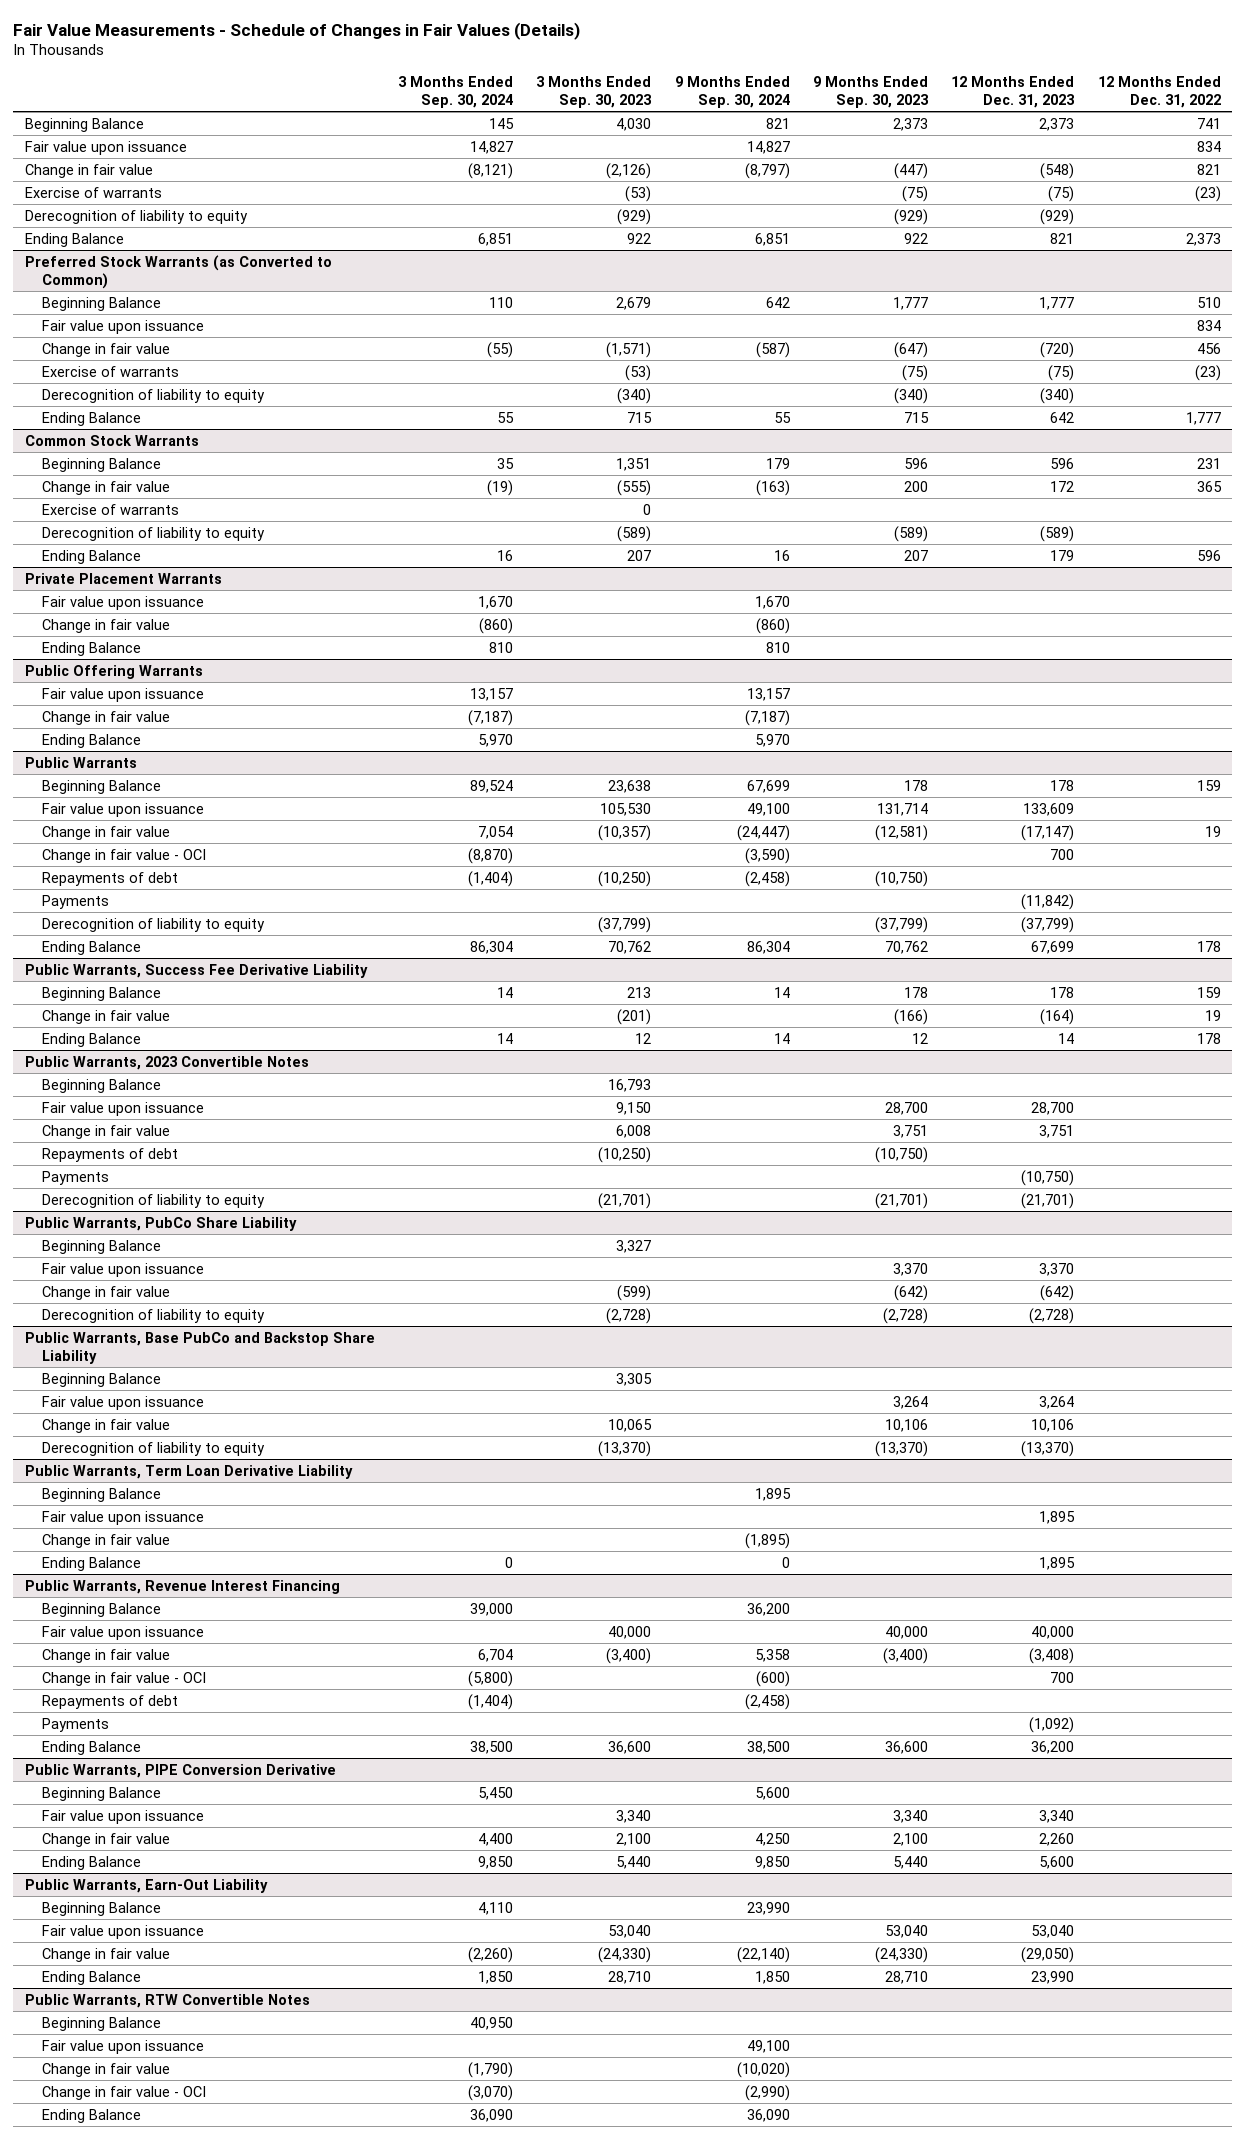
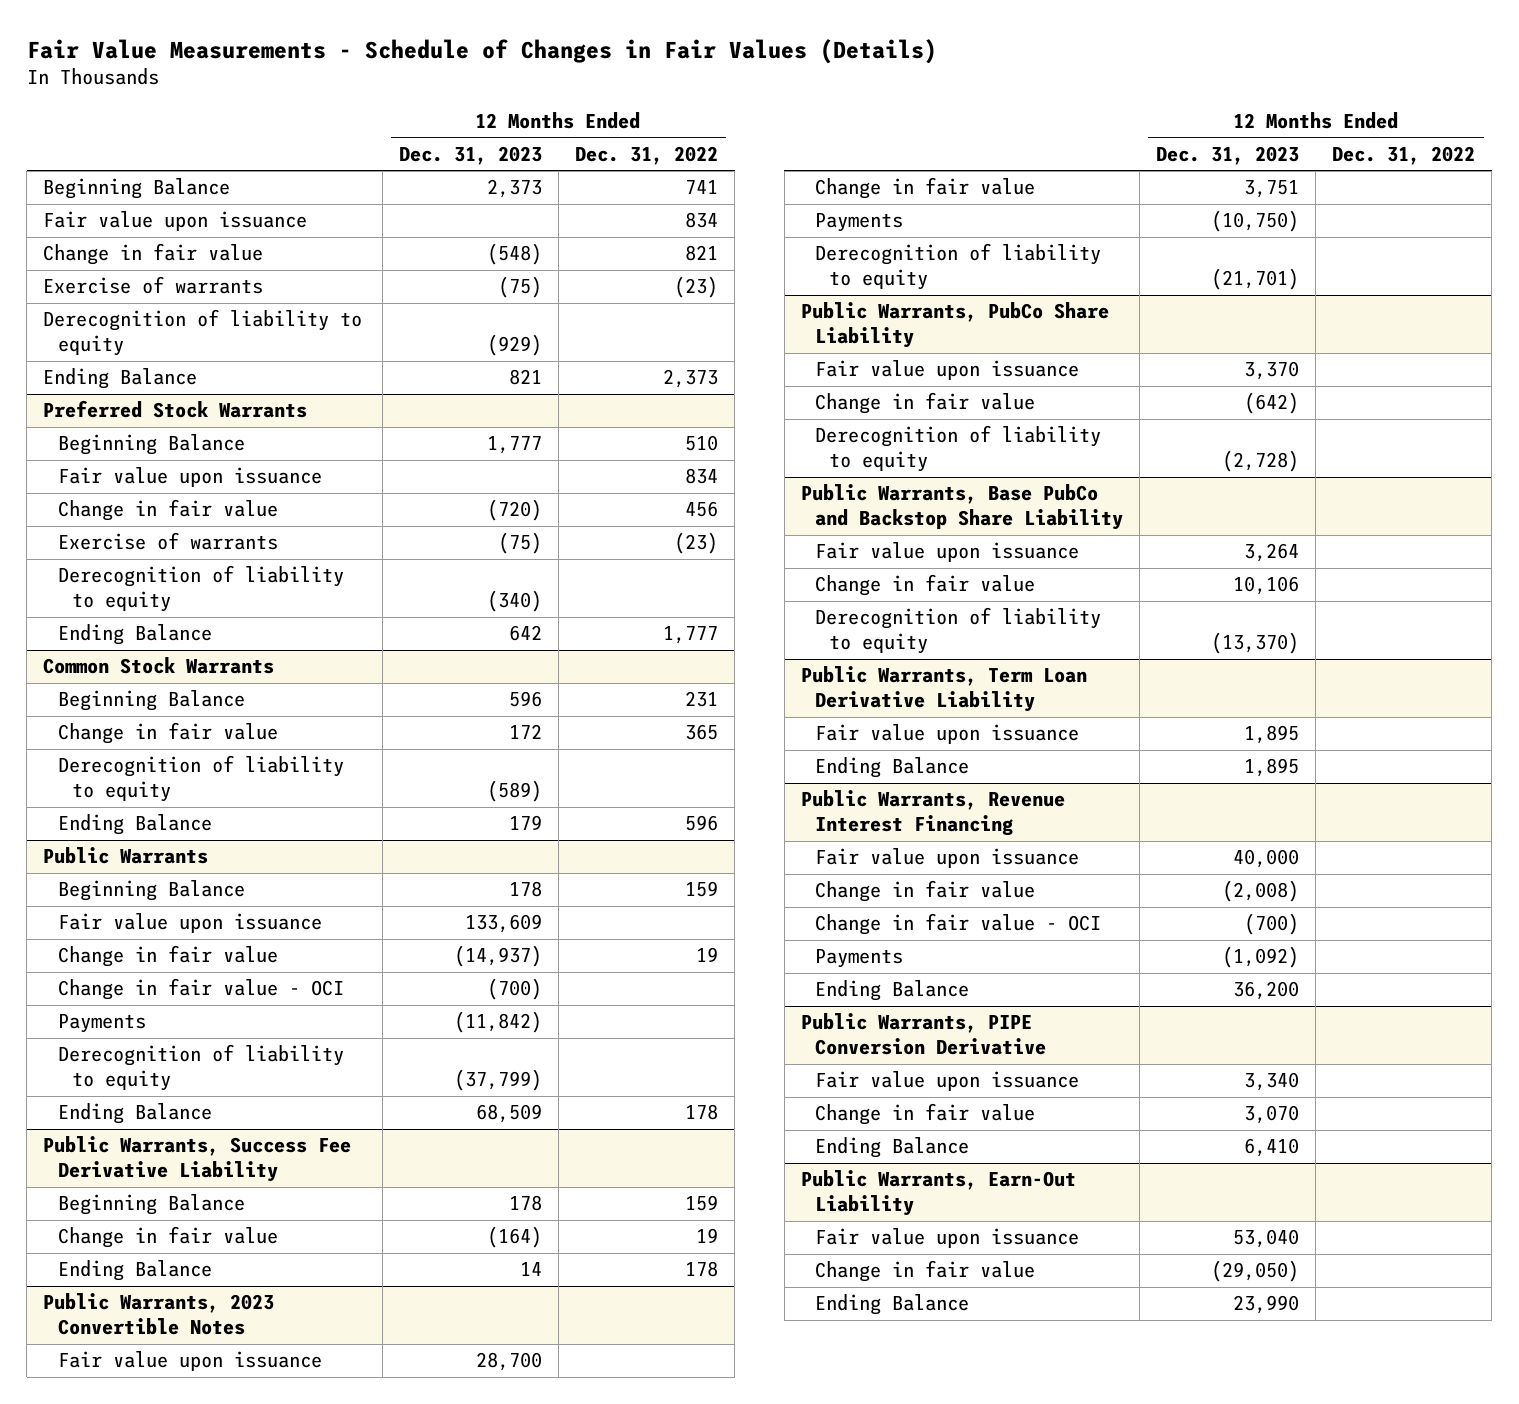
[397,75,513,109] 3 Months Ended Sep. 30, 2024 -> none
[536,75,653,109] 3 Months Ended Sep. 30, 2023 -> none
[674,75,790,109] 9 Months Ended Sep. 30, 2024 -> none
[812,75,929,109] 9 Months Ended Sep. 30, 2023 -> none
[24,254,332,289] Preferred Stock Warrants (as Converted to Common) -> [43,400,308,419] Preferred Stock Warrants
[42,503,180,515] Exercise of warrants -> none
[24,572,222,584] Private Placement Warrants -> none
[42,595,205,610] Fair value upon issuance -> none
[42,618,171,633] Change in fair value -> none
[42,641,142,656] Ending Balance -> none
[24,664,203,679] Public Offering Warrants -> none
[42,687,205,702] Fair value upon issuance -> none
[42,710,171,725] Change in fair value -> none
[42,733,142,748] Ending Balance -> none
[42,871,179,886] Repayments of debt -> none
[1021,824,1075,841] (17,147) -> [453,945,542,968] (14,937)
[1050,848,1075,860] 700 -> [486,978,542,1001] (700)
[1031,940,1075,954] 67,699 -> [475,1104,542,1124] 68,509
[42,1078,162,1093] Beginning Balance -> none
[42,1147,179,1162] Repayments of debt -> none
[42,1239,162,1254] Beginning Balance -> none
[42,1372,162,1387] Beginning Balance -> none
[42,1487,162,1502] Beginning Balance -> none
[42,1533,171,1548] Change in fair value -> none
[42,1602,162,1617] Beginning Balance -> none
[42,1694,179,1709] Repayments of debt -> none
[1029,1647,1075,1664] (3,408) -> [1222,880,1300,903] (2,008)
[1050,1671,1075,1683] 700 -> [1244,913,1300,936] (700)
[42,1786,162,1801] Beginning Balance -> none
[1039,1832,1075,1846] 2,260 -> [1244,1105,1300,1125] 3,070
[1039,1855,1075,1869] 5,600 -> [1244,1138,1300,1158] 6,410
[42,1901,162,1916] Beginning Balance -> none
[24,1993,310,2008] Public Warrants, RTW Convertible Notes -> none
[42,2016,162,2031] Beginning Balance -> none
[42,2039,205,2054] Fair value upon issuance -> none
[42,2062,171,2077] Change in fair value -> none
[42,2085,207,2100] Change in fair value - OCI -> none
[42,2108,142,2123] Ending Balance -> none

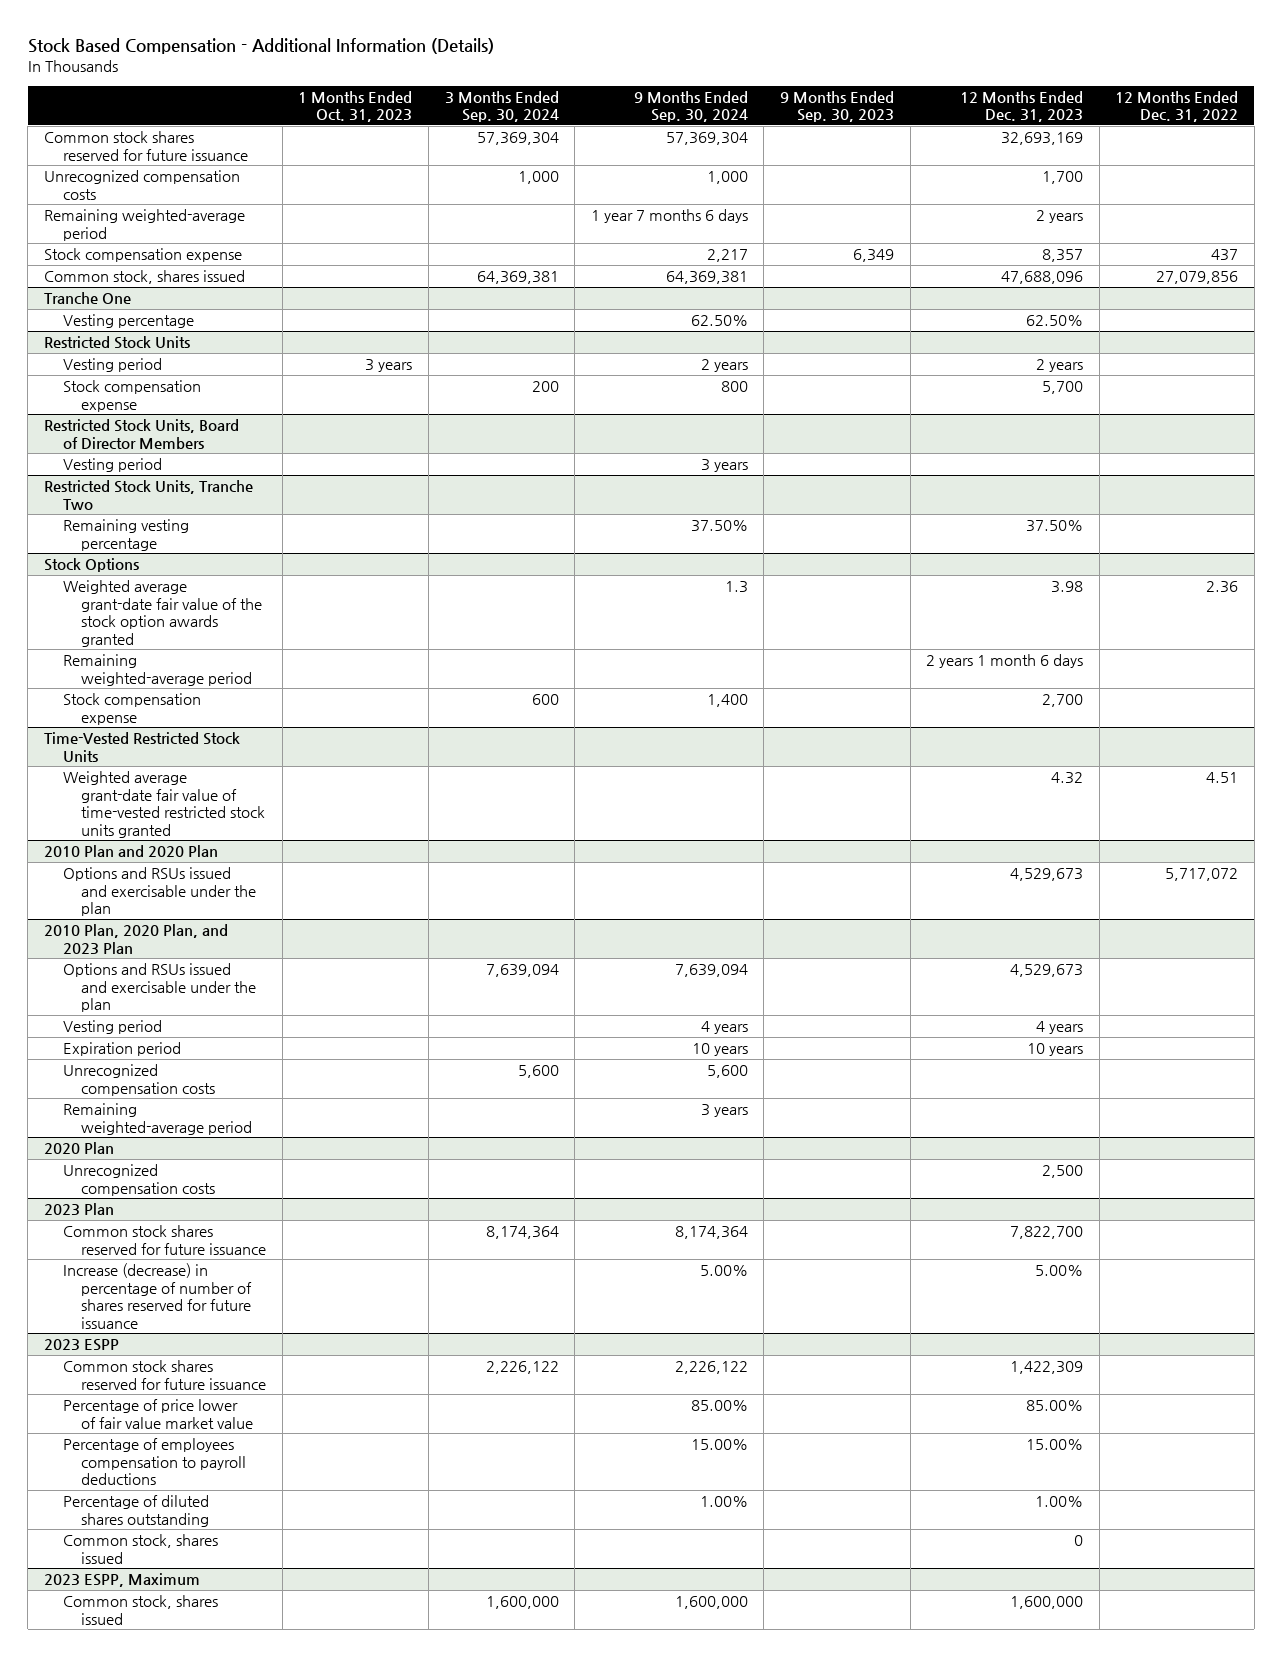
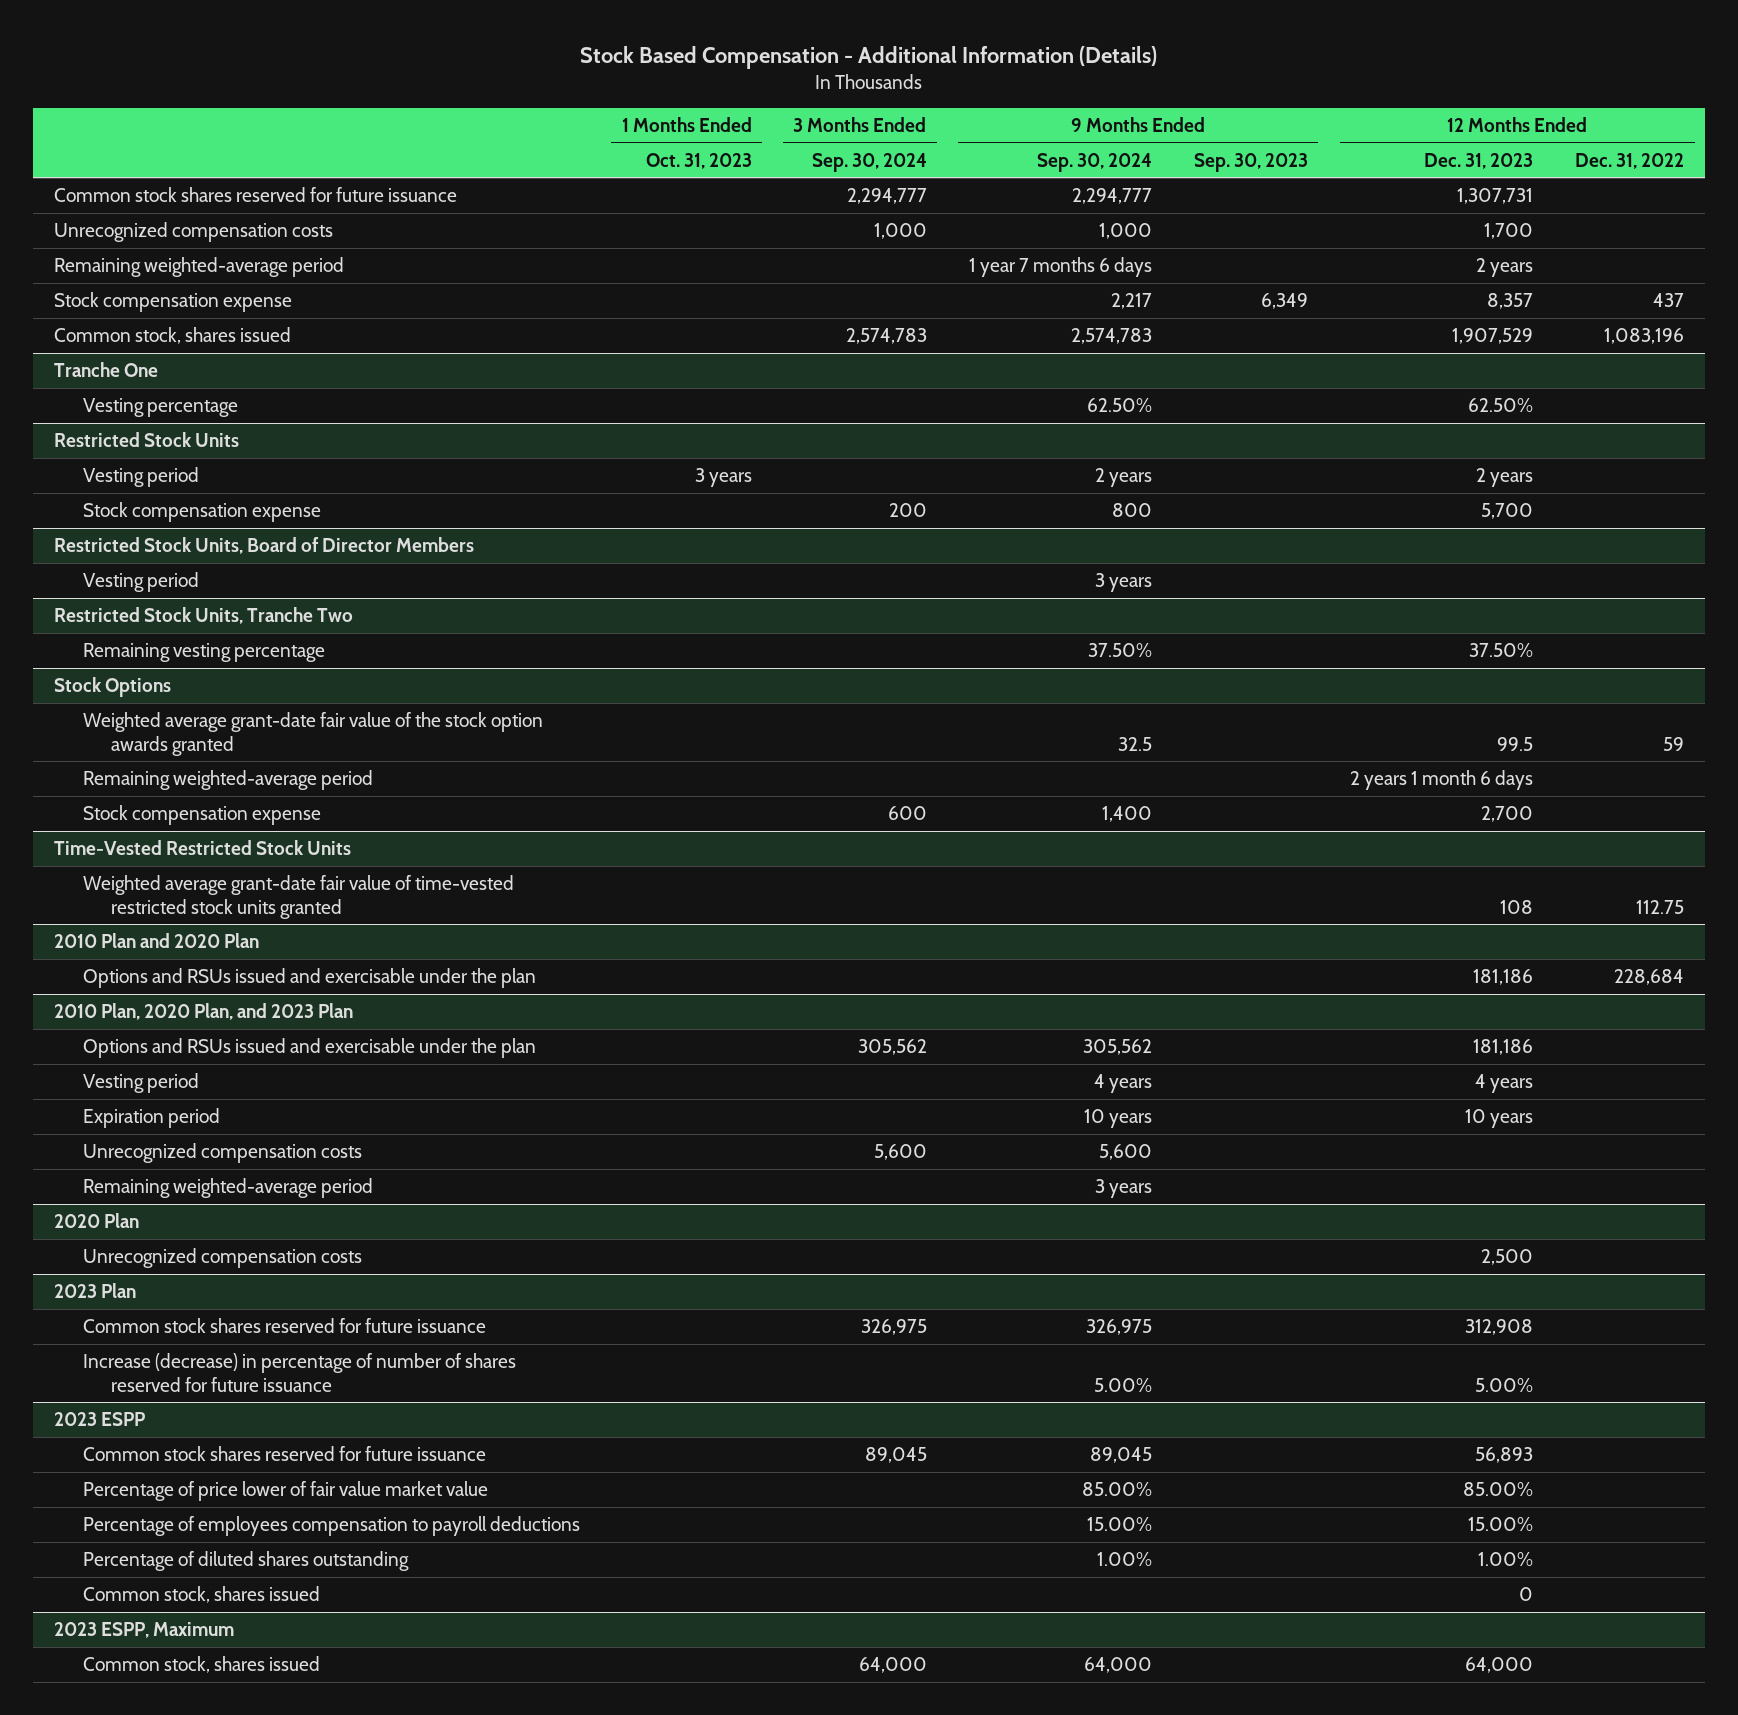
[476,132,559,146] 57,369,304 -> [846,188,927,205] 2,294,777
[665,132,748,146] 57,369,304 -> [1071,188,1152,205] 2,294,777
[1001,132,1084,146] 32,693,169 -> [1457,188,1534,205] 1,307,731
[476,271,559,285] 64,369,381 -> [845,328,927,345] 2,574,783
[665,271,748,285] 64,369,381 -> [1070,328,1152,345] 2,574,783
[1001,271,1084,285] 47,688,096 -> [1452,328,1534,345] 1,907,529
[1156,271,1239,285] 27,079,856 -> [1604,328,1685,345] 1,083,196
[724,581,748,594] 1.3 -> [1117,736,1152,751] 32.5
[1051,581,1084,594] 3.98 -> [1497,736,1534,751] 99.5
[1206,581,1239,594] 2.36 -> [1663,736,1685,751] 59
[1051,772,1084,785] 4.32 -> [1500,899,1534,914] 108
[1206,772,1239,784] 4.51 -> [1636,899,1685,914] 112.75
[1010,868,1084,882] 4,529,673 -> [1473,969,1534,986] 181,186
[1165,868,1239,882] 5,717,072 -> [1614,969,1685,986] 228,684
[485,964,559,978] 7,639,094 -> [857,1039,927,1056] 305,562
[674,964,748,978] 7,639,094 -> [1082,1039,1152,1056] 305,562
[1010,964,1084,978] 4,529,673 -> [1473,1039,1534,1056] 181,186
[485,1226,559,1240] 8,174,364 -> [860,1319,927,1336] 326,975
[674,1226,748,1240] 8,174,364 -> [1085,1319,1152,1336] 326,975
[1010,1226,1084,1240] 7,822,700 -> [1465,1319,1534,1336] 312,908
[485,1361,559,1375] 2,226,122 -> [864,1447,927,1464] 89,045
[674,1361,748,1375] 2,226,122 -> [1089,1447,1152,1464] 89,045
[1010,1361,1084,1375] 1,422,309 -> [1475,1447,1534,1464] 56,893
[485,1596,559,1610] 1,600,000 -> [858,1657,927,1674] 64,000
[674,1596,748,1610] 1,600,000 -> [1083,1657,1152,1674] 64,000
[1010,1596,1084,1610] 1,600,000 -> [1465,1657,1534,1674] 64,000

